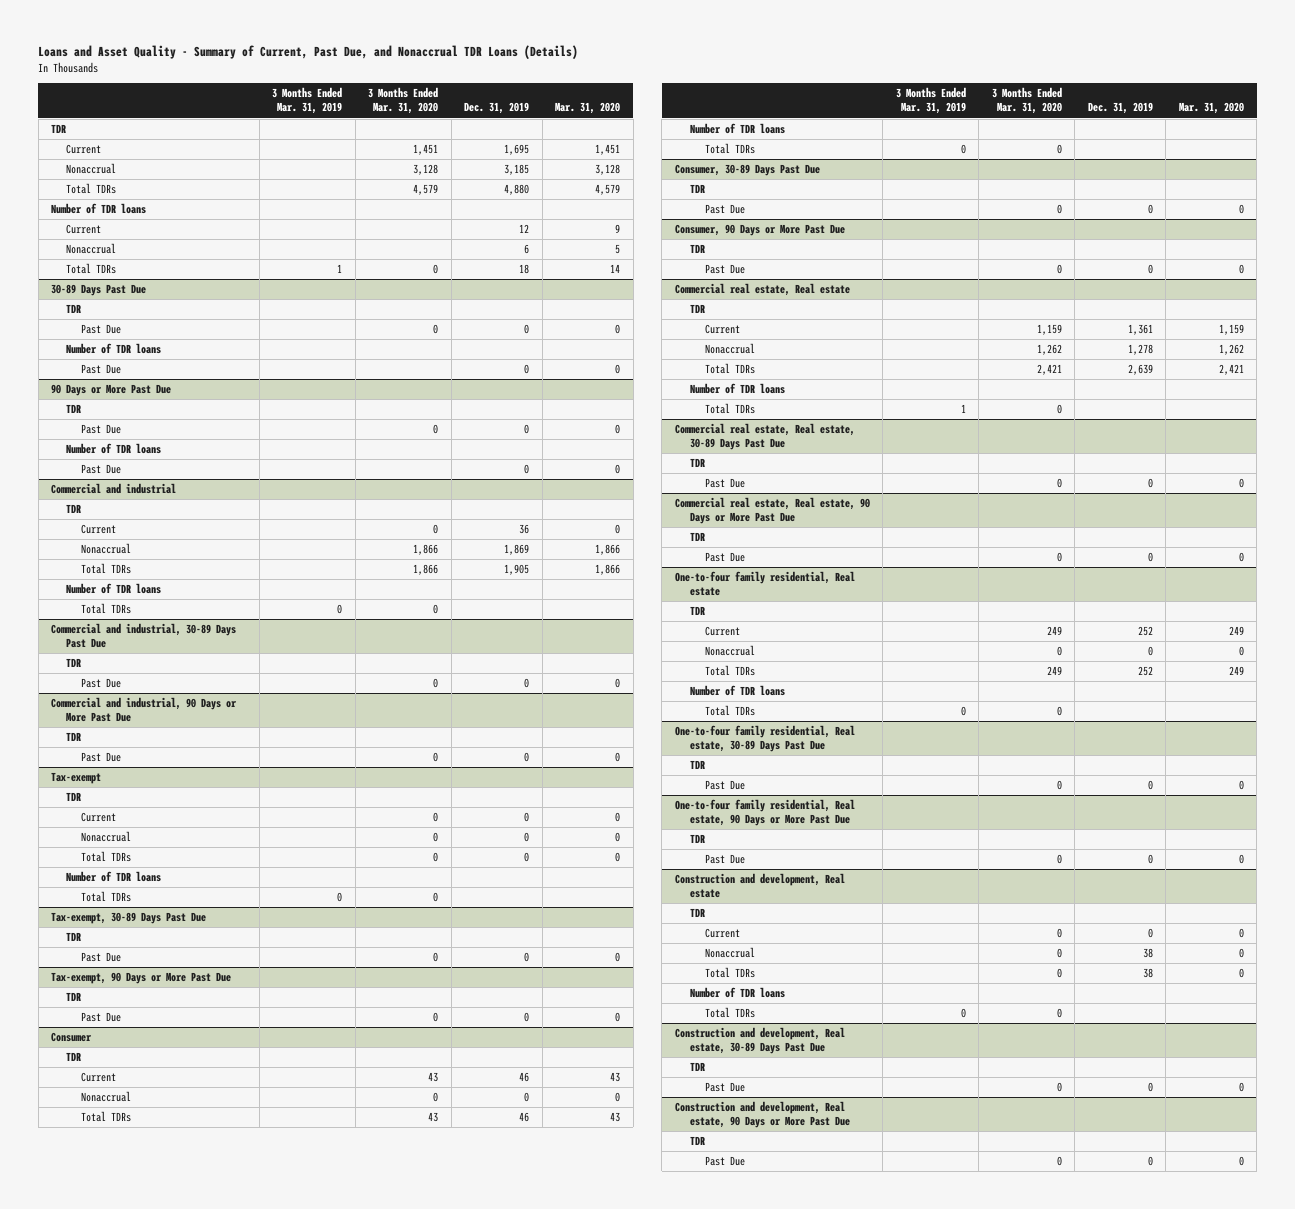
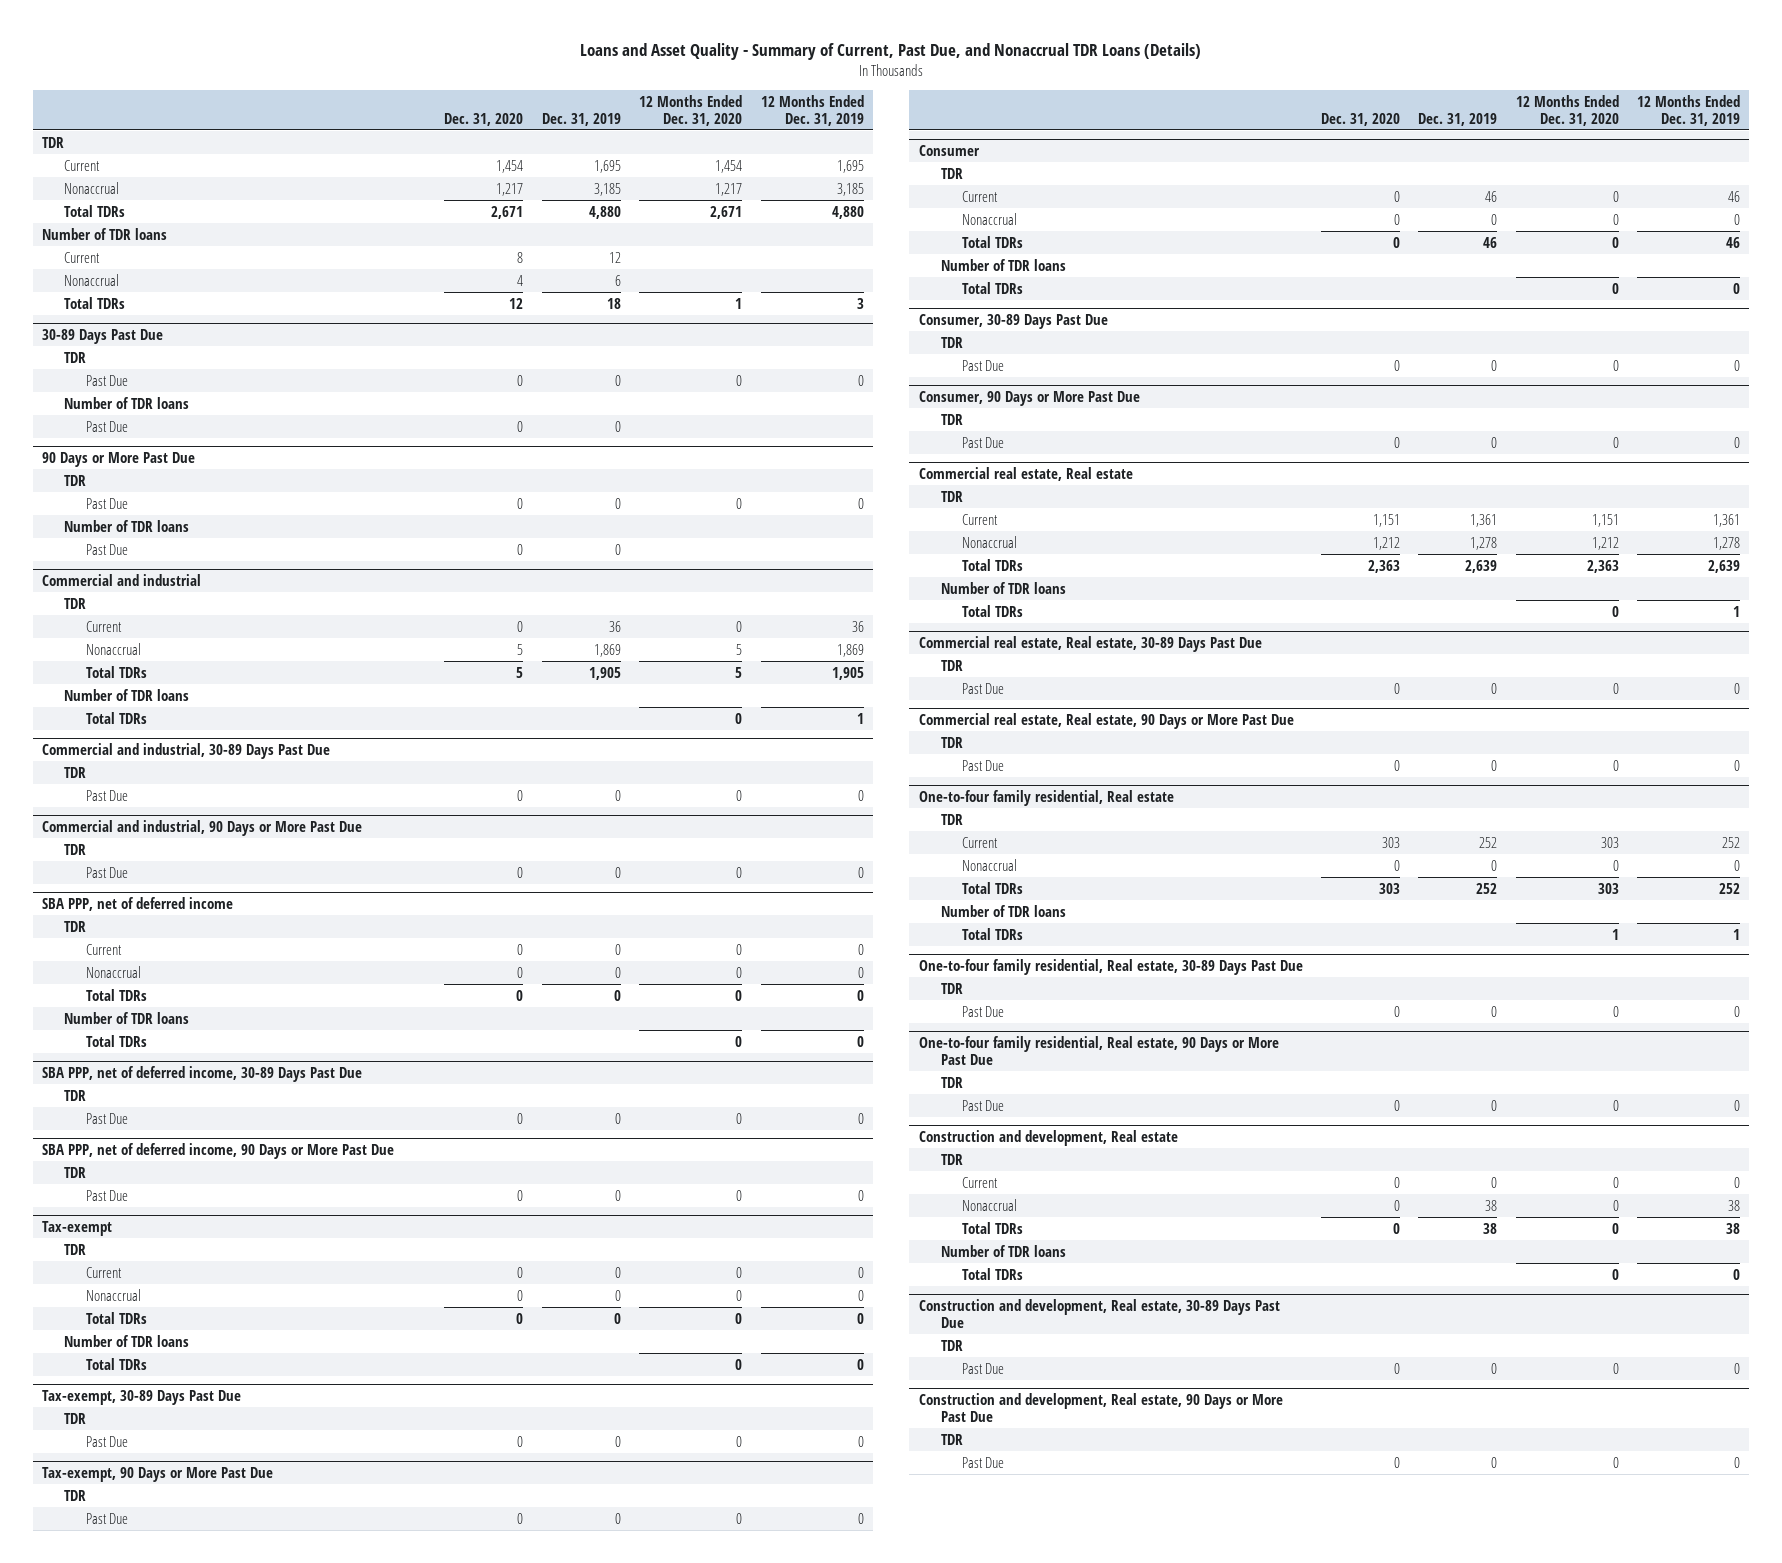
[272,87,343,115] 3 Months Ended Mar. 31, 2019 -> none
[368,87,439,115] 3 Months Ended Mar. 31, 2020 -> none
[555,102,621,115] Mar. 31, 2020 -> none
none -> [444,112,524,126] Dec. 31, 2020
none -> [639,94,743,126] 12 Months Ended Dec. 31, 2020
none -> [760,94,864,126] 12 Months Ended Dec. 31, 2019
none -> [42,897,234,912] SBA PPP, net of deferred income
none -> [63,920,86,932] TDR
none -> [85,943,122,955] Current
none -> [85,965,141,978] Nonaccrual
none -> [85,988,147,1001] Total TDRs
none -> [63,1011,189,1024] Number of TDR loans
none -> [85,1034,147,1047] Total TDRs
none -> [42,1066,363,1083] SBA PPP, net of deferred income, 30-89 Days Past Due
none -> [63,1089,86,1101] TDR
none -> [85,1112,128,1124] Past Due
none -> [42,1143,395,1160] SBA PPP, net of deferred income, 90 Days or More Past Due
none -> [63,1166,86,1178] TDR
none -> [85,1189,128,1201] Past Due

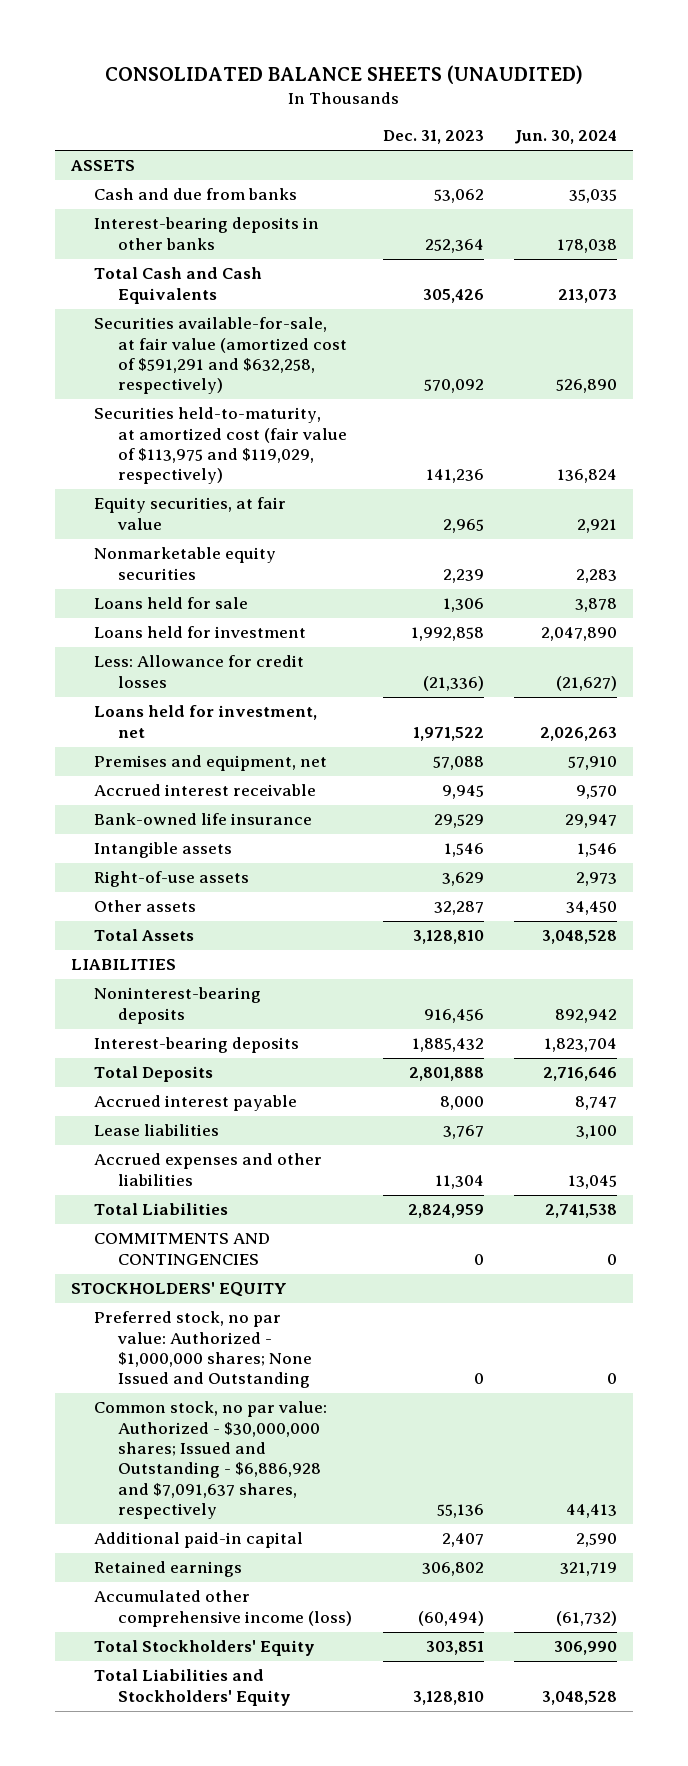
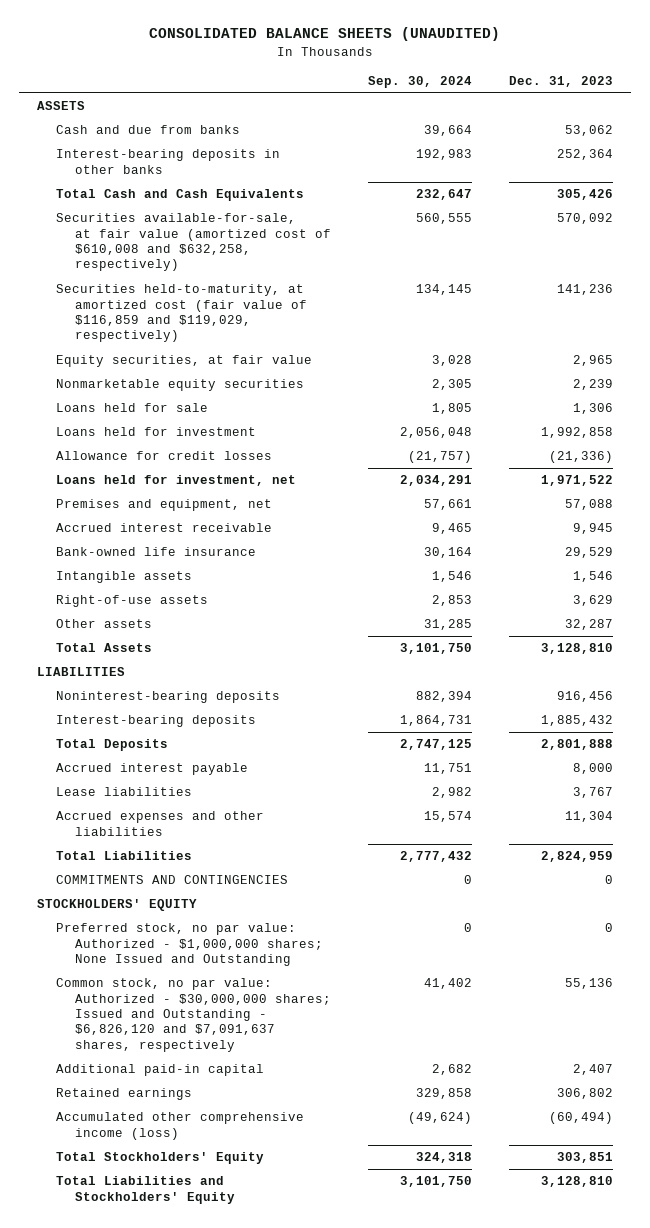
[514,130,618,145] Jun. 30, 2024 -> none
none -> [368,75,473,88] Sep. 30, 2024
[94,317,348,395] Securities available-for-sale, at fair value (amortized cost of $591,291 and $632,258, respectively) -> [56,213,332,272] Securities available-for-sale, at fair value (amortized cost of $610,008 and $632,258, respectively)
[94,407,348,485] Securities held-to-maturity, at amortized cost (fair value of $113,975 and $119,029, respectively) -> [56,284,308,343] Securities held-to-maturity, at amortized cost (fair value of $116,859 and $119,029, respectively)
[94,655,305,688] Less: Allowance for credit losses -> [56,451,273,461] Allowance for credit losses
[94,1401,328,1519] Common stock, no par value: Authorized - $30,000,000 shares; Issued and Outstanding - $6,886,928 and $7,091,637 shares, respectively -> [56,978,332,1052] Common stock, no par value: Authorized - $30,000,000 shares; Issued and Outstanding - $6,826,120 and $7,091,637 shares, respectively

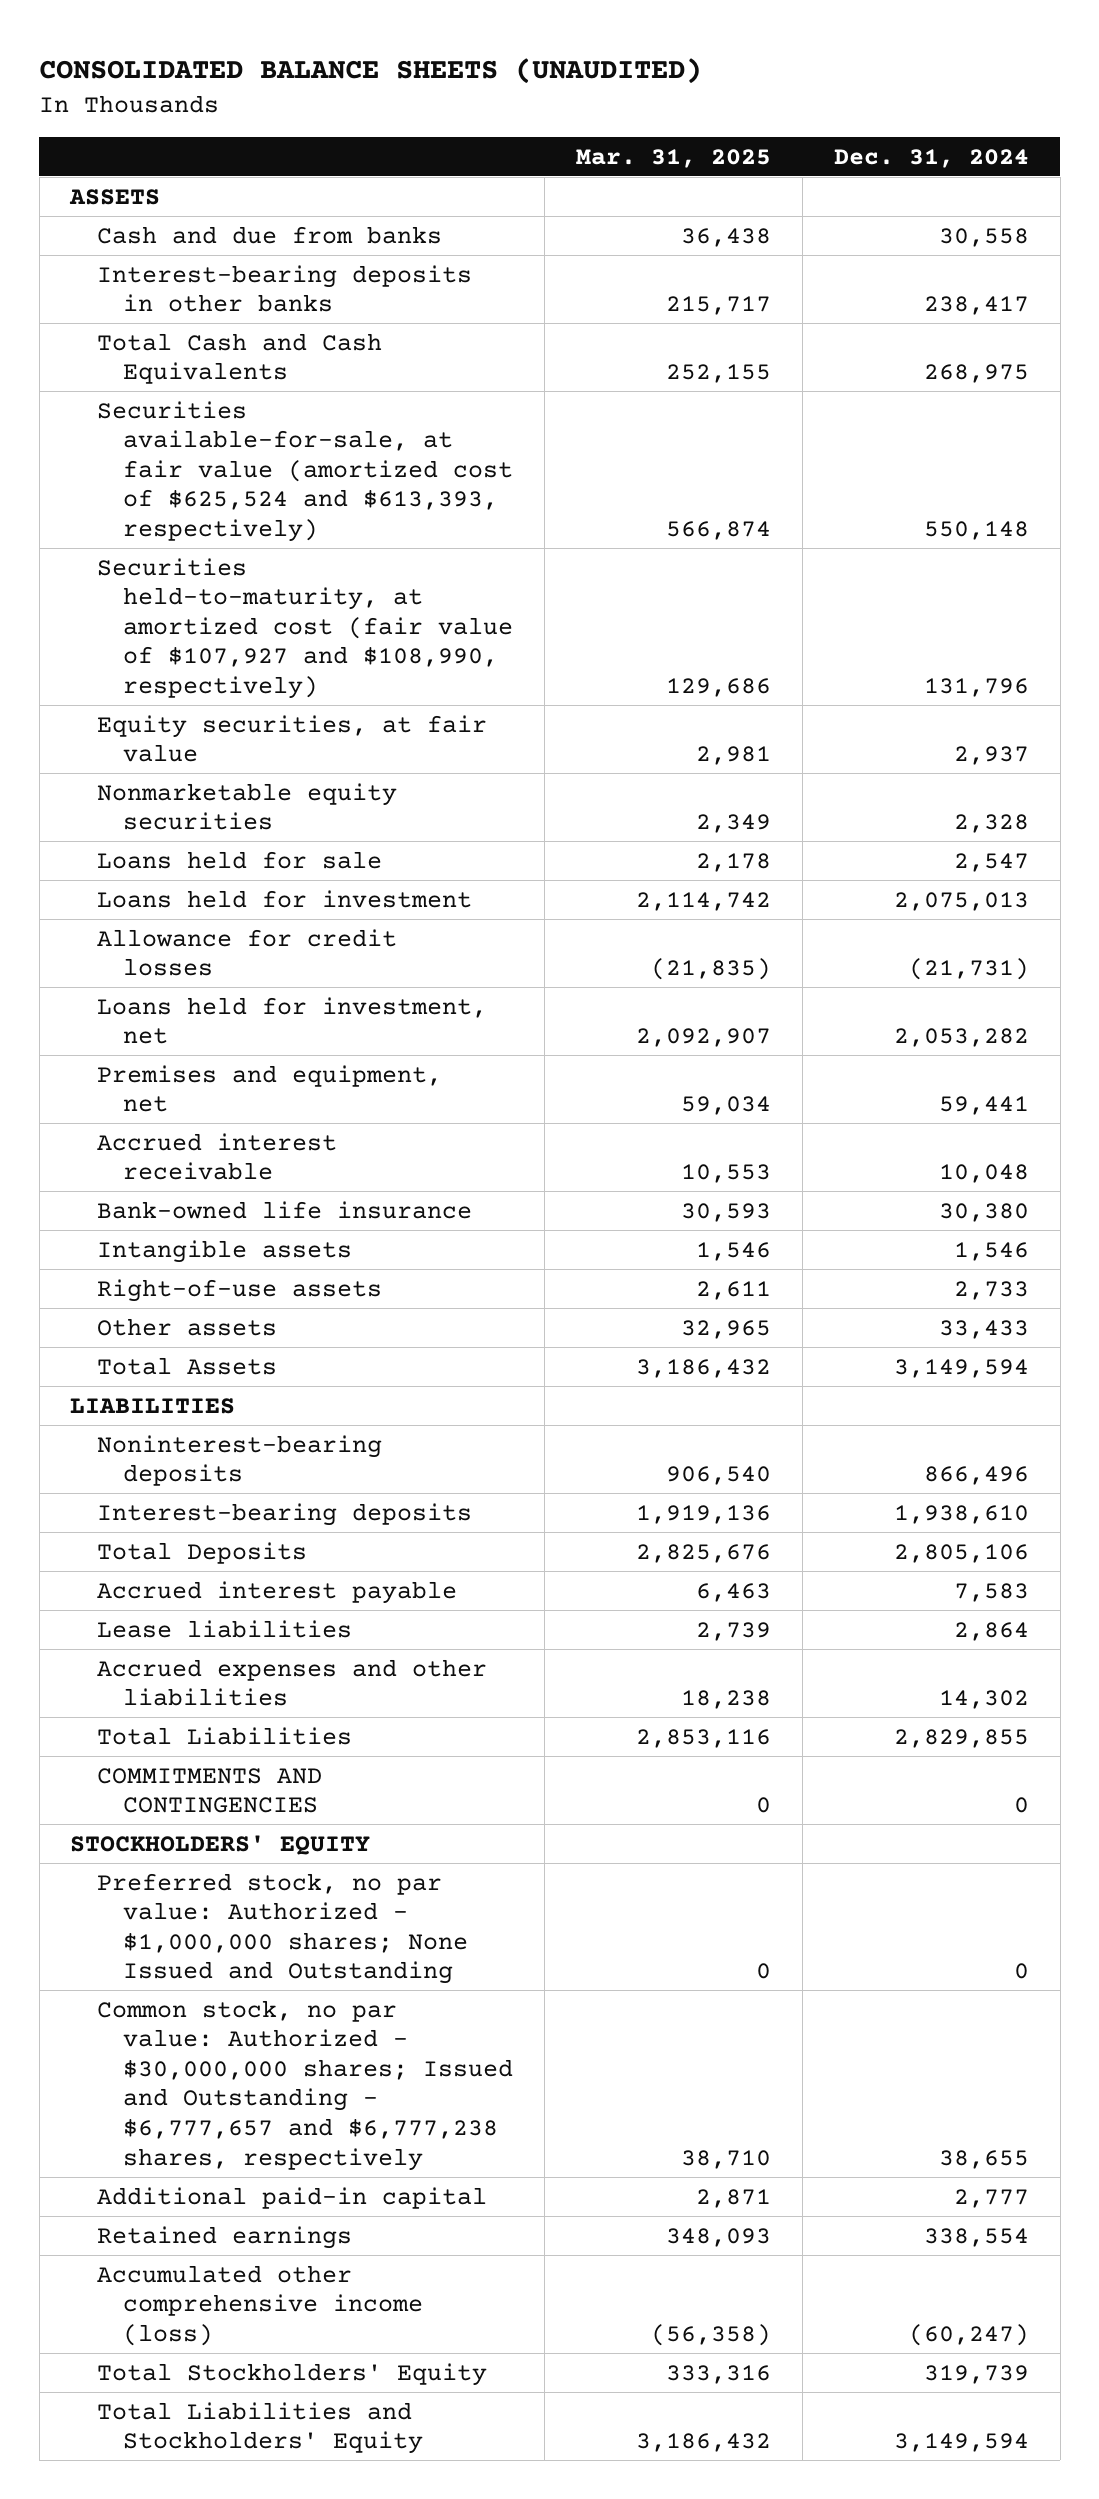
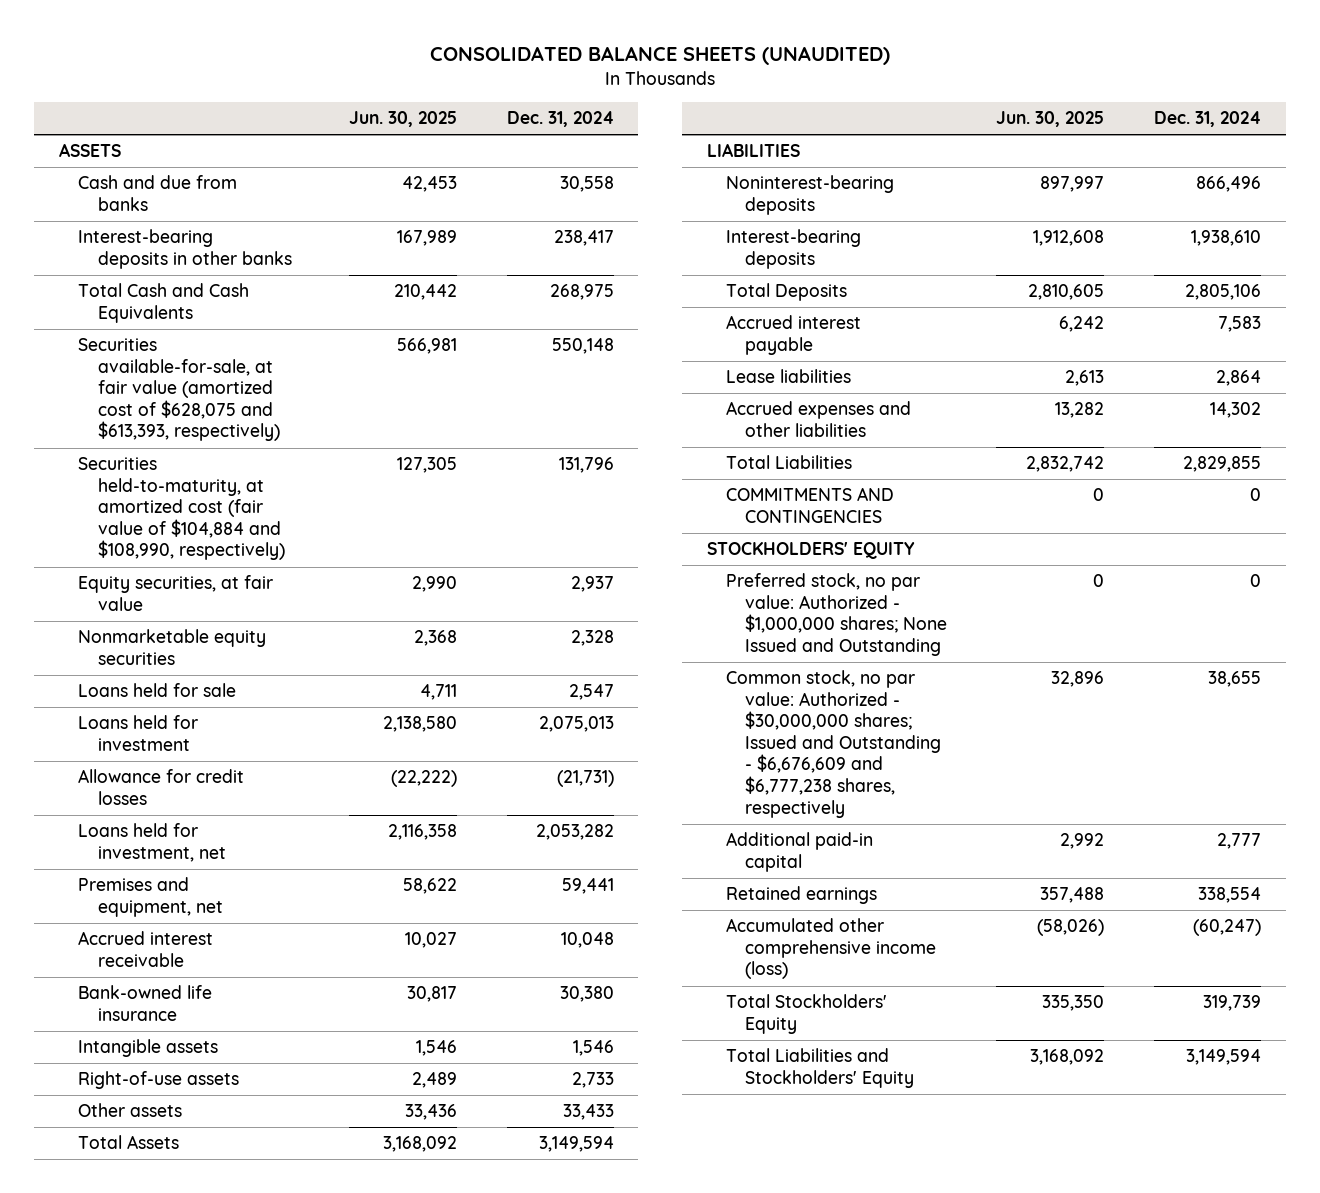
[576,148,772,168] Mar. 31, 2025 -> none
none -> [349,111,458,128] Jun. 30, 2025
[96,400,514,542] Securities available-for-sale, at fair value (amortized cost of $625,524 and $613,393, respectively) -> [78,338,280,442] Securities available-for-sale, at fair value (amortized cost of $628,075 and $613,393, respectively)
[96,557,514,699] Securities held-to-maturity, at amortized cost (fair value of $107,927 and $108,990, respectively) -> [78,457,285,561] Securities held-to-maturity, at amortized cost (fair value of $104,884 and $108,990, respectively)
[96,1999,514,2171] Common stock, no par value: Authorized - $30,000,000 shares; Issued and Outstanding - $6,777,657 and $6,777,238 shares, respectively -> [725,670,941,818] Common stock, no par value: Authorized - $30,000,000 shares; Issued and Outstanding - $6,676,609 and $6,777,238 shares, respectively

